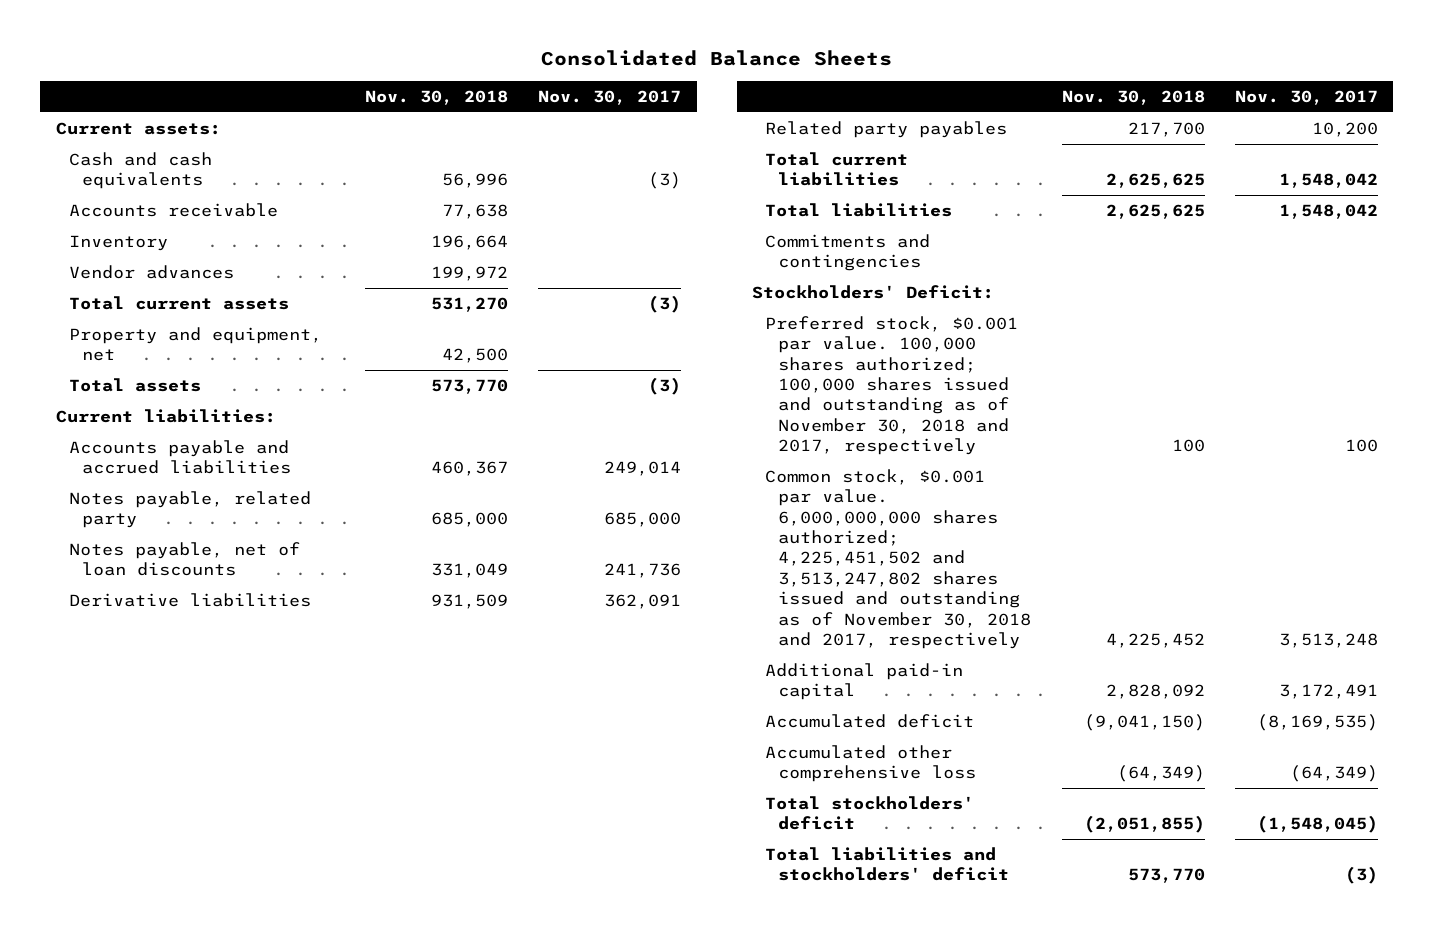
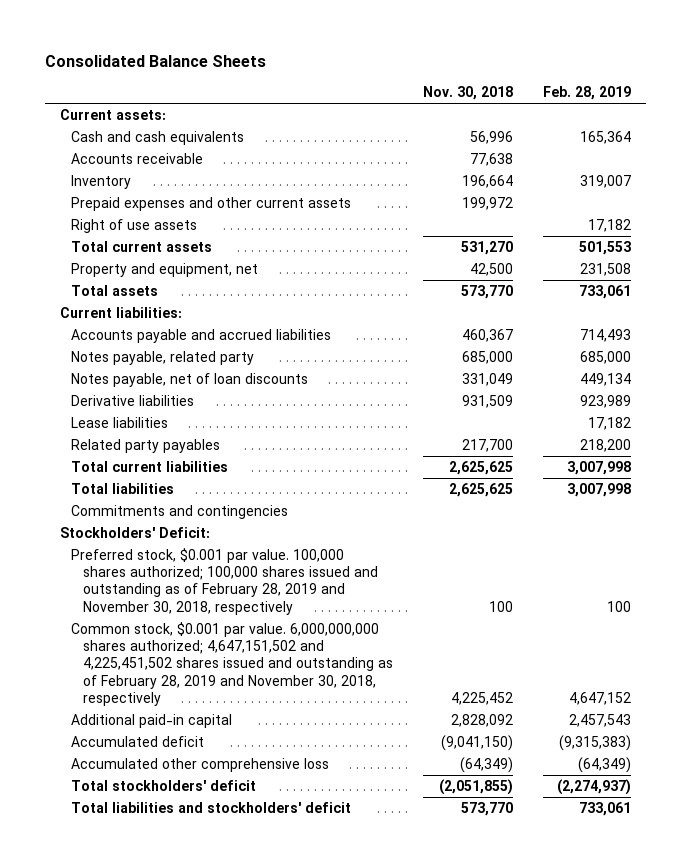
[538,90,682,106] Nov. 30, 2017 -> none
none -> [542,86,631,101] Feb. 28, 2019
[68,264,234,279] Vendor advances -> [71,197,352,212] Prepaid expenses and other current assets
none -> [71,219,198,234] Right of use assets
none -> [71,417,169,429] Lease liabilities
[765,315,1019,456] Preferred stock, $0.001 par value. 100,000 shares authorized; 100,000 shares issued and outstanding as of November 30, 2018 and 2017, respectively -> [71,548,378,615] Preferred stock, $0.001 par value. 100,000 shares authorized; 100,000 shares issued and outstanding as of February 28, 2019 and November 30, 2018, respectively
[765,468,1032,649] Common stock, $0.001 par value. 6,000,000,000 shares authorized; 4,225,451,502 and 3,513,247,802 shares issued and outstanding as of November 30, 2018 and 2017, respectively -> [71,622,393,706] Common stock, $0.001 par value. 6,000,000,000 shares authorized; 4,647,151,502 and 4,225,451,502 shares issued and outstanding as of February 28, 2019 and November 30, 2018, respectively

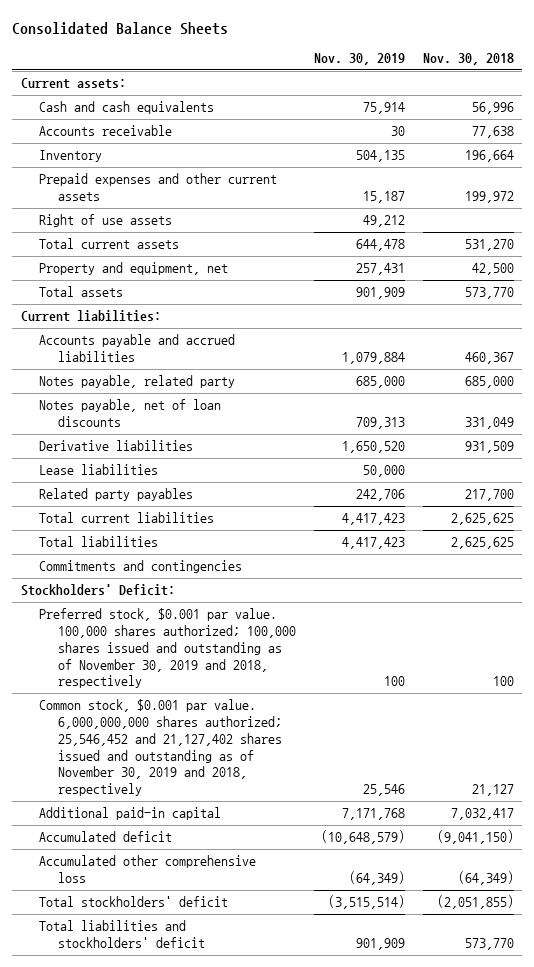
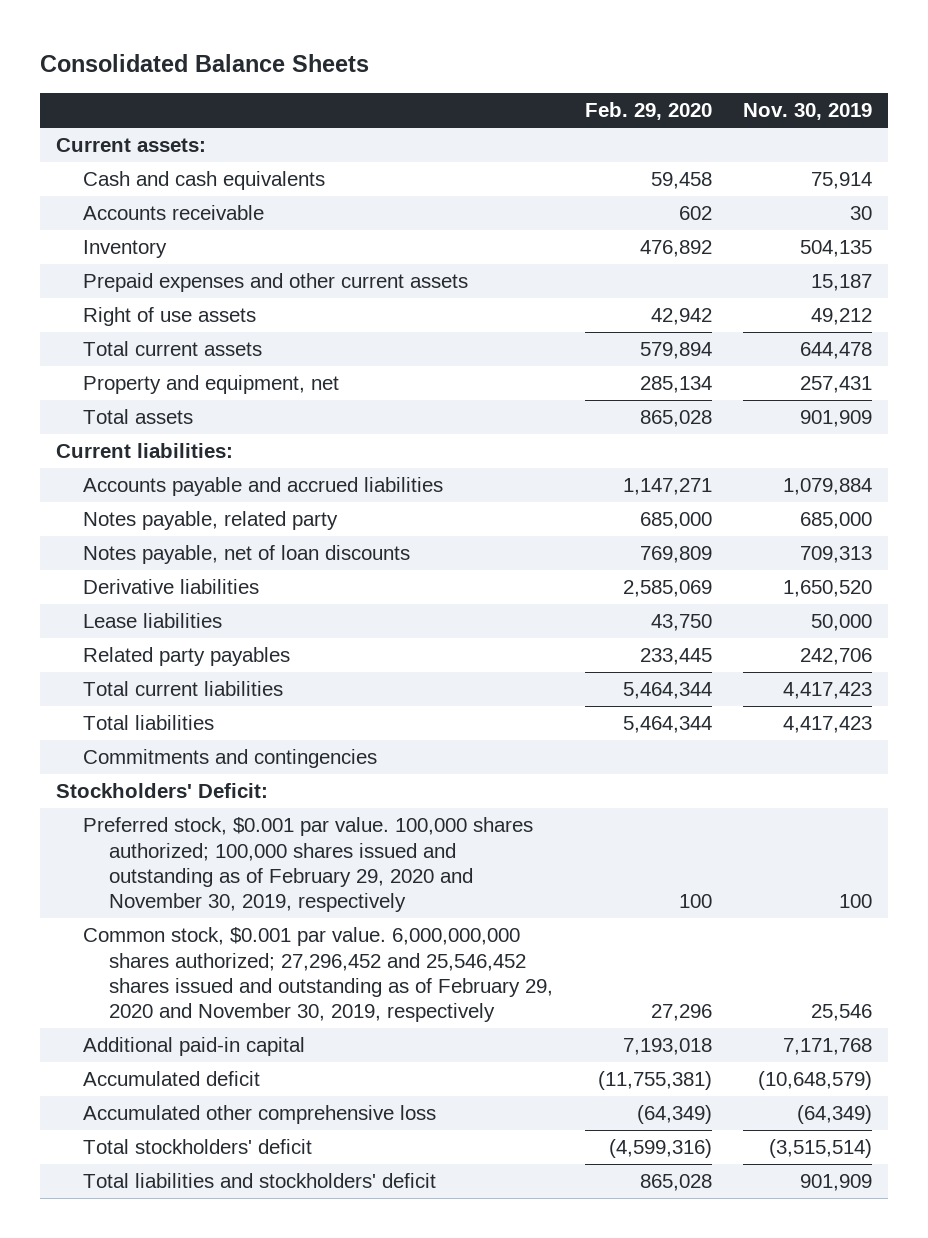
[422,53,514,66] Nov. 30, 2018 -> none
none -> [584,102,712,121] Feb. 29, 2020
[39,608,296,689] Preferred stock, $0.001 par value. 100,000 shares authorized; 100,000 shares issued and outstanding as of November 30, 2019 and 2018, respectively -> [82,817,533,912] Preferred stock, $0.001 par value. 100,000 shares authorized; 100,000 shares issued and outstanding as of February 29, 2020 and November 30, 2019, respectively
[39,699,282,797] Common stock, $0.001 par value. 6,000,000,000 shares authorized; 25,546,452 and 21,127,402 shares issued and outstanding as of November 30, 2019 and 2018, respectively -> [82,927,554,1022] Common stock, $0.001 par value. 6,000,000,000 shares authorized; 27,296,452 and 25,546,452 shares issued and outstanding as of February 29, 2020 and November 30, 2019, respectively

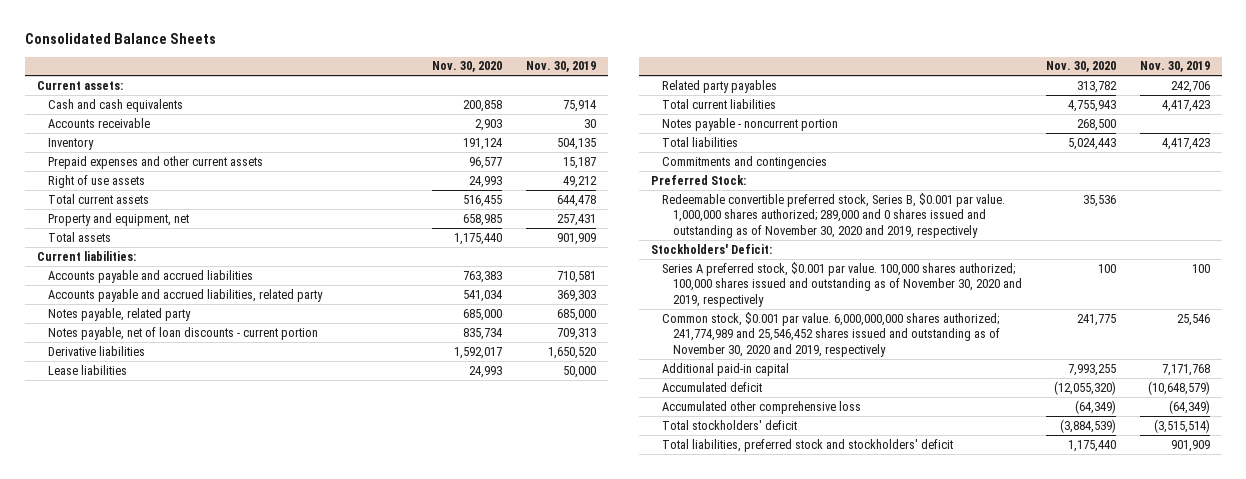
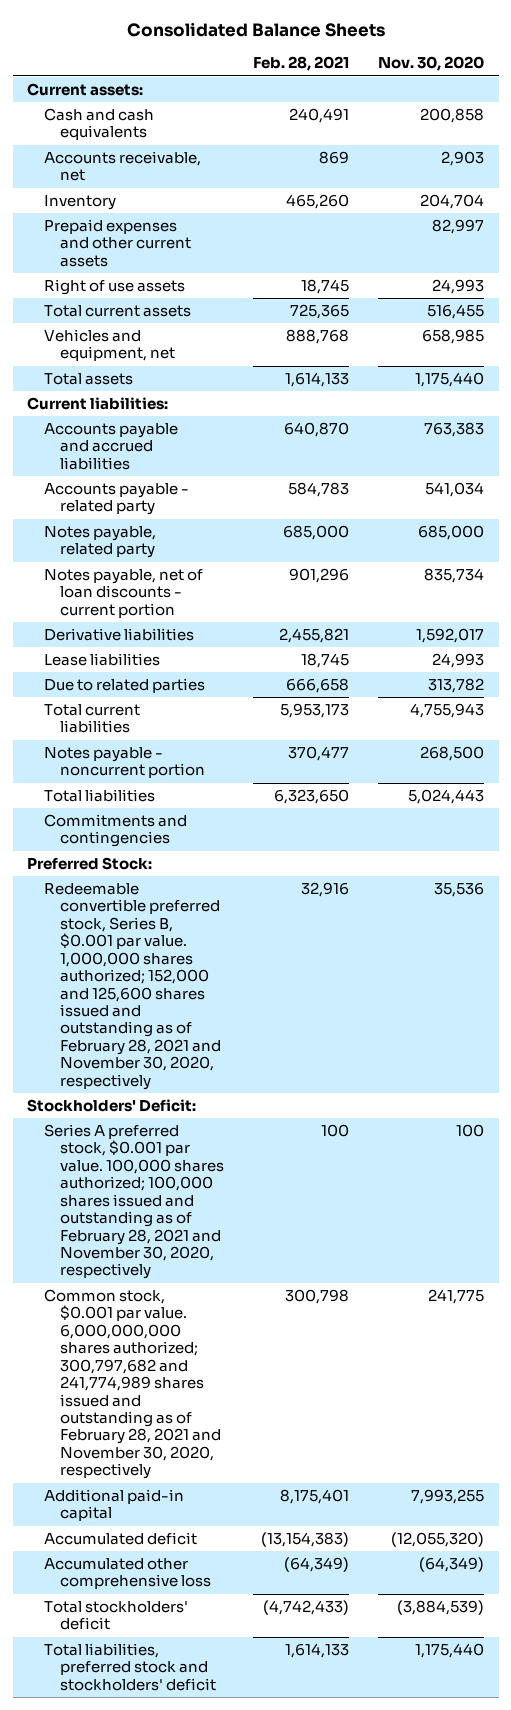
[525,61,596,73] Nov. 30, 2019 -> none
none -> [253,56,350,72] Feb. 28, 2021
[47,117,150,128] Accounts receivable -> [43,151,201,182] Accounts receivable, net
[463,137,503,150] 191,124 -> [420,194,485,210] 204,704
[469,156,503,169] 96,577 -> [432,219,485,235] 82,997
[47,212,189,226] Property and equipment, net -> [43,329,176,362] Vehicles and equipment, net
[47,288,323,302] Accounts payable and accrued liabilities, related party -> [43,483,189,516] Accounts payable - related party
[661,79,777,93] Related party payables -> [43,678,205,694] Due to related parties
[661,192,1005,239] Redeemable convertible preferred stock, Series B, $0.001 par value. 1,000,000 shares authorized; 289,000 and 0 shares issued and outstanding as of November 30, 2020 and 2019, respectively -> [43,883,222,1090] Redeemable convertible preferred stock, Series B, $0.001 par value. 1,000,000 shares authorized; 152,000 and 125,600 shares issued and outstanding as of February 28, 2021 and November 30, 2020, respectively
[661,261,1023,308] Series A preferred stock, $0.001 par value. 100,000 shares authorized; 100,000 shares issued and outstanding as of November 30, 2020 and 2019, respectively -> [43,1124,225,1280] Series A preferred stock, $0.001 par value. 100,000 shares authorized; 100,000 shares issued and outstanding as of February 28, 2021 and November 30, 2020, respectively
[661,311,1001,358] Common stock, $0.001 par value. 6,000,000,000 shares authorized; 241,774,989 and 25,546,452 shares issued and outstanding as of November 30, 2020 and 2019, respectively -> [43,1289,222,1480] Common stock, $0.001 par value. 6,000,000,000 shares authorized; 300,797,682 and 241,774,989 shares issued and outstanding as of February 28, 2021 and November 30, 2020, respectively

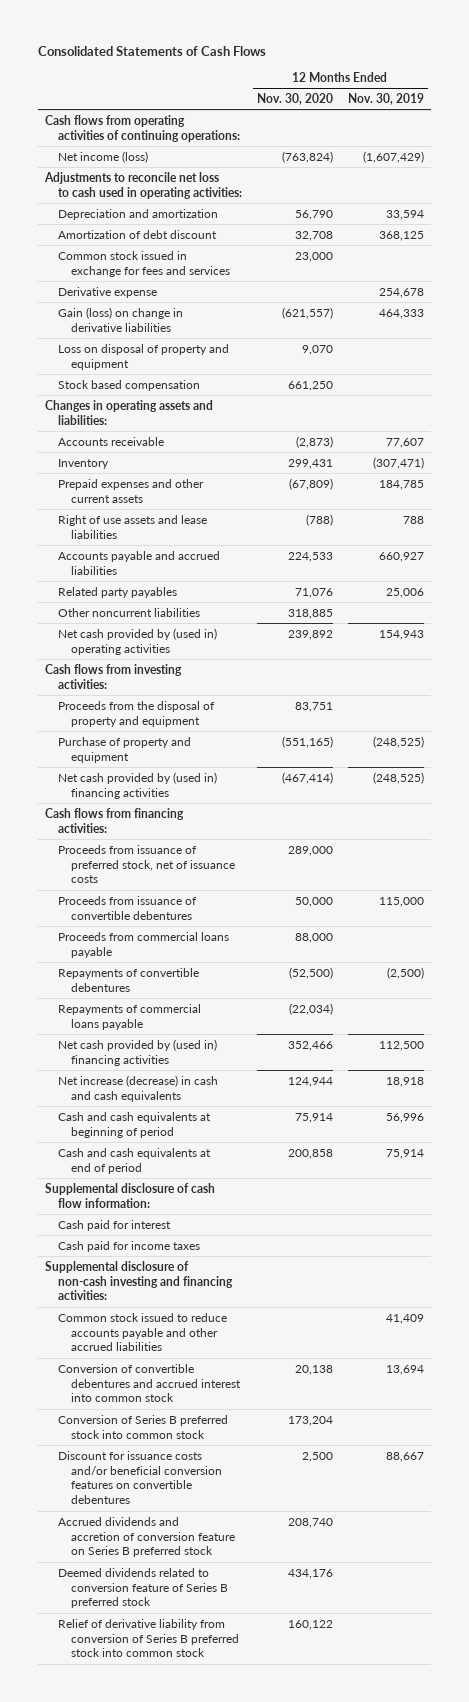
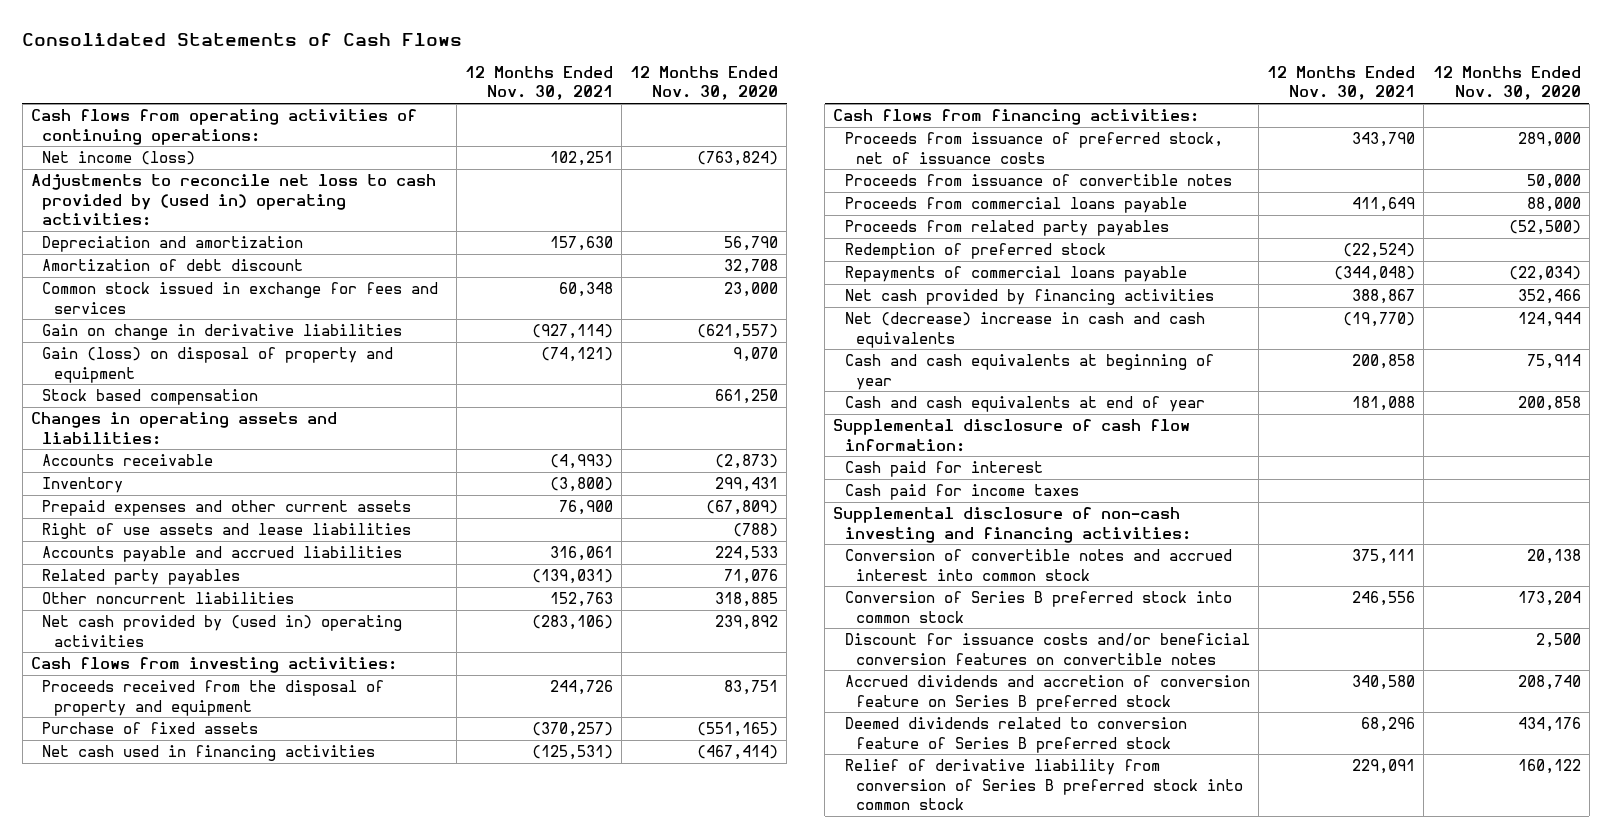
[347,92,424,105] Nov. 30, 2019 -> none
none -> [464,66,613,101] 12 Months Ended Nov. 30, 2021
[44,171,243,199] Adjustments to reconcile net loss to cash used in operating activities: -> [30,174,436,226] Adjustments to reconcile net loss to cash provided by (used in) operating activities:
[58,286,158,298] Derivative expense -> none
[58,306,184,332] Gain (loss) on change in derivative liabilities -> [42,324,403,341] Gain on change in derivative liabilities
[58,343,230,370] Loss on disposal of property and equipment -> [42,347,394,383] Gain (loss) on disposal of property and equipment
[58,700,216,727] Proceeds from the disposal of property and equipment -> [42,680,385,716] Proceeds received from the disposal of property and equipment
[58,736,192,763] Purchase of property and equipment -> [42,722,259,735] Purchase of fixed assets
[58,771,218,799] Net cash provided by (used in) financing activities -> [42,745,376,762] Net cash used in financing activities
[58,895,198,920] Proceeds from issuance of convertible debentures -> [844,174,1232,187] Proceeds from issuance of convertible notes
[58,967,200,992] Repayments of convertible debentures -> [844,220,1169,237] Proceeds from related party payables
none -> [844,243,1106,260] Redemption of preferred stock
[58,1038,218,1066] Net cash provided by (used in) financing activities -> [844,289,1214,306] Net cash provided by financing activities
[58,1074,219,1102] Net increase (decrease) in cash and cash equivalents -> [844,312,1205,348] Net (decrease) increase in cash and cash equivalents
[58,1111,212,1138] Cash and cash equivalents at beginning of period -> [844,354,1214,390] Cash and cash equivalents at beginning of year
[58,1147,212,1174] Cash and cash equivalents at end of period -> [844,396,1205,413] Cash and cash equivalents at end of year
[58,1312,228,1352] Common stock issued to reduce accounts payable and other accrued liabilities -> none
[58,1363,242,1403] Conversion of convertible debentures and accrued interest into common stock -> [844,549,1232,581] Conversion of convertible notes and accrued interest into common stock
[58,1450,223,1505] Discount for issuance costs and/or beneficial conversion features on convertible debentures -> [844,633,1250,665] Discount for issuance costs and/or beneficial conversion features on convertible notes

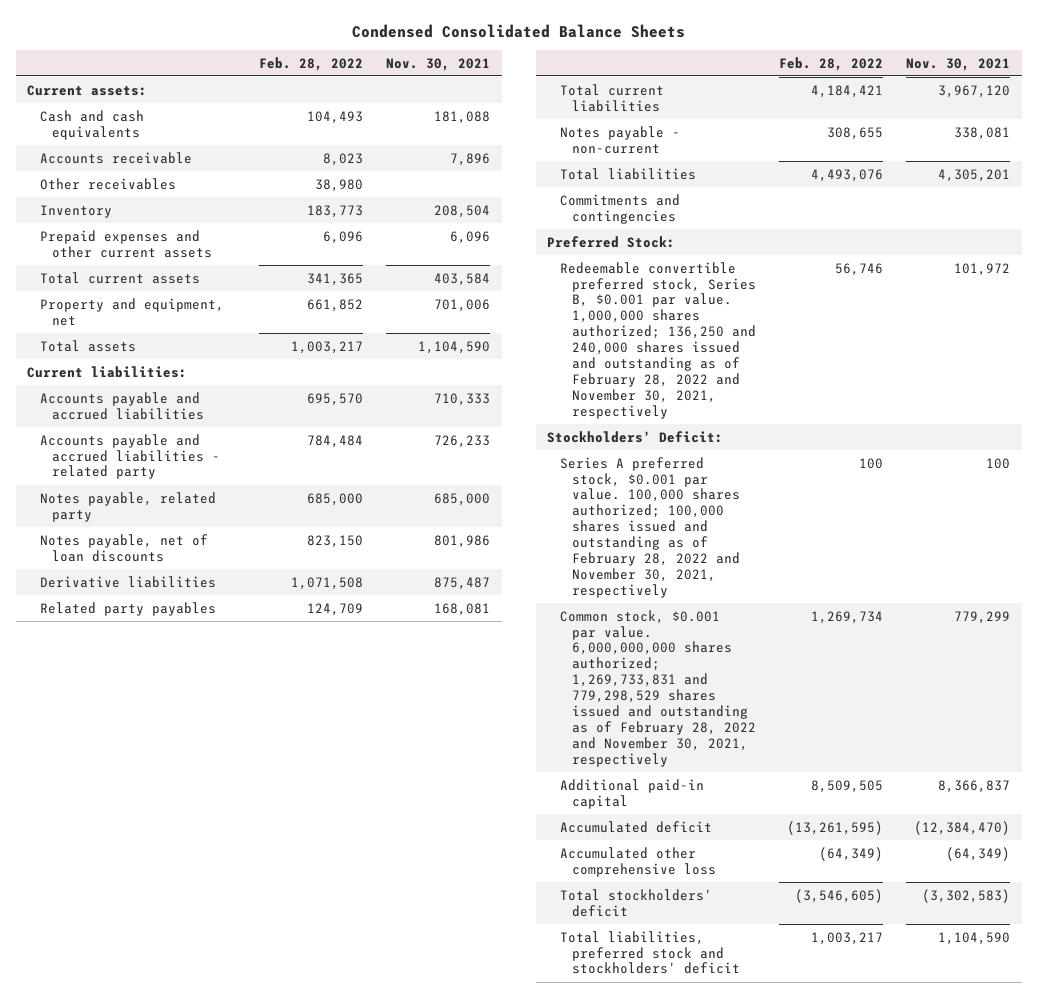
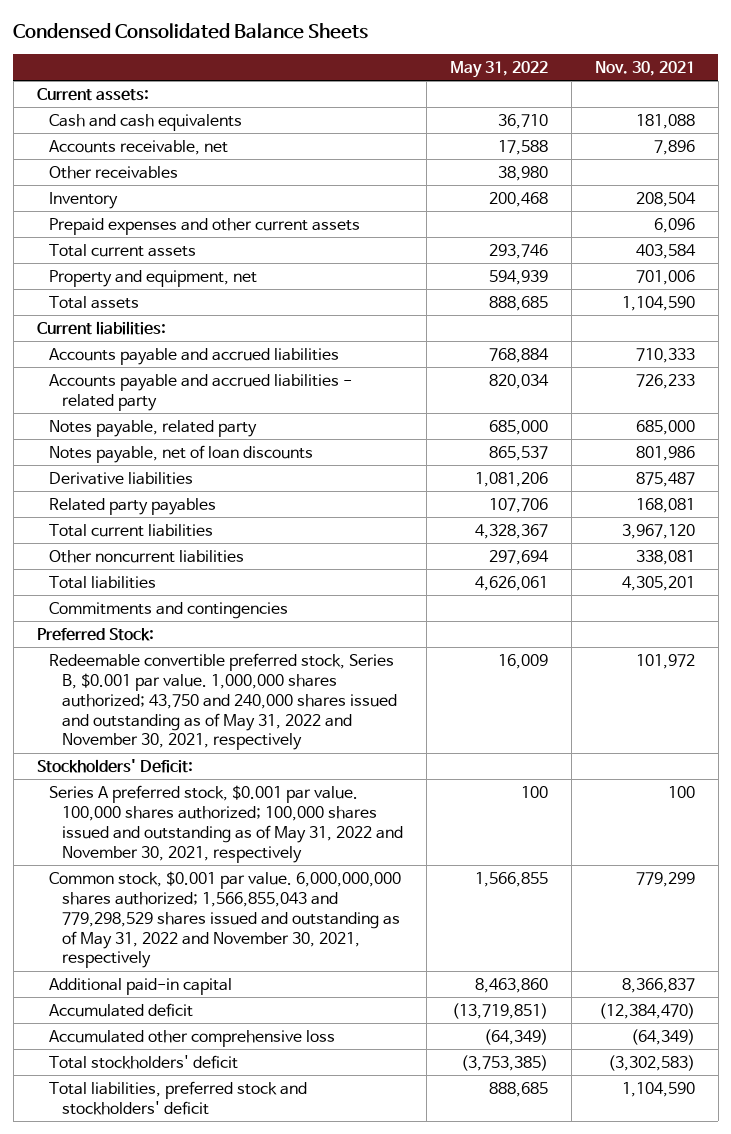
[259,56,364,71] Feb. 28, 2022 -> none
none -> [449,60,548,78] May 31, 2022
[39,151,192,164] Accounts receivable -> [49,139,229,155] Accounts receivable, net
[559,125,680,154] Notes payable - non-current -> [49,549,245,563] Other noncurrent liabilities
[559,261,756,420] Redeemable convertible preferred stock, Series B, $0.001 par value. 1,000,000 shares authorized; 136,250 and 240,000 shares issued and outstanding as of February 28, 2022 and November 30, 2021, respectively -> [49,652,397,751] Redeemable convertible preferred stock, Series B, $0.001 par value. 1,000,000 shares authorized; 43,750 and 240,000 shares issued and outstanding as of May 31, 2022 and November 30, 2021, respectively
[559,456,740,599] Series A preferred stock, $0.001 par value. 100,000 shares authorized; 100,000 shares issued and outstanding as of February 28, 2022 and November 30, 2021, respectively -> [49,784,403,863] Series A preferred stock, $0.001 par value. 100,000 shares authorized; 100,000 shares issued and outstanding as of May 31, 2022 and November 30, 2021, respectively
[559,609,756,768] Common stock, $0.001 par value. 6,000,000,000 shares authorized; 1,269,733,831 and 779,298,529 shares issued and outstanding as of February 28, 2022 and November 30, 2021, respectively -> [49,870,402,969] Common stock, $0.001 par value. 6,000,000,000 shares authorized; 1,566,855,043 and 779,298,529 shares issued and outstanding as of May 31, 2022 and November 30, 2021, respectively

